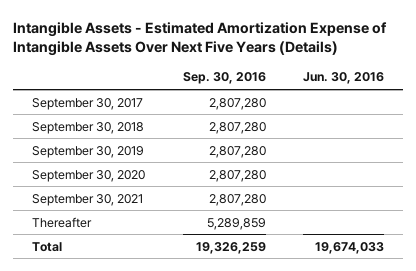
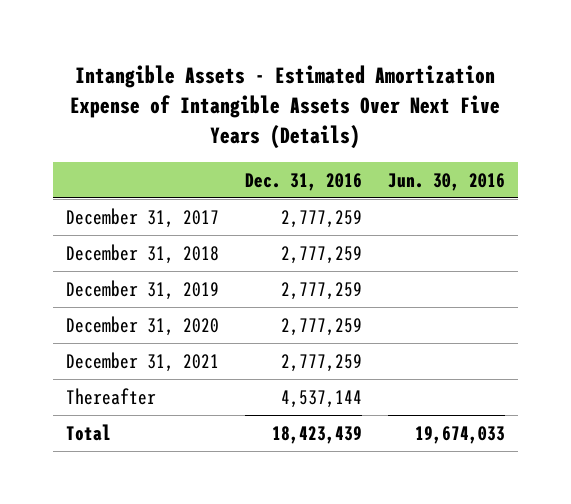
[182,72,266,85] Sep. 30, 2016 -> none
none -> [244,172,362,191] Dec. 31, 2016
[31,97,143,110] September 30, 2017 -> [65,207,219,228] December 31, 2017
[31,121,144,134] September 30, 2018 -> [65,243,219,264] December 31, 2018
[31,145,144,158] September 30, 2019 -> [65,279,219,300] December 31, 2019
[31,169,145,182] September 30, 2020 -> [65,315,219,336] December 31, 2020
[31,193,143,206] September 30, 2021 -> [65,351,219,372] December 31, 2021

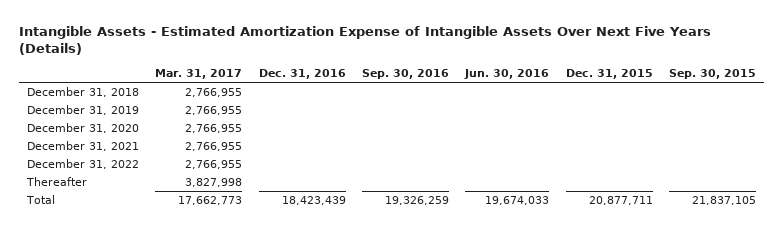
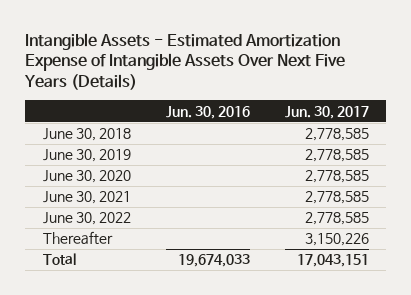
[155,69,243,80] Mar. 31, 2017 -> none
[258,69,346,80] Dec. 31, 2016 -> none
[362,69,450,80] Sep. 30, 2016 -> none
[565,69,653,80] Dec. 31, 2015 -> none
[669,69,757,80] Sep. 30, 2015 -> none
none -> [284,105,369,119] Jun. 30, 2017
[27,86,140,97] December 31, 2018 -> [42,128,131,142] June 30, 2018
[27,104,140,115] December 31, 2019 -> [42,149,131,163] June 30, 2019
[27,122,140,133] December 31, 2020 -> [42,170,131,184] June 30, 2020
[27,140,140,151] December 31, 2021 -> [42,191,131,205] June 30, 2021
[27,158,140,169] December 31, 2022 -> [42,212,131,226] June 30, 2022

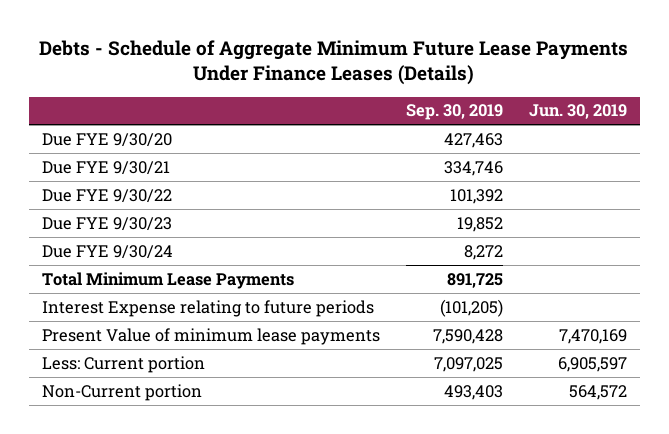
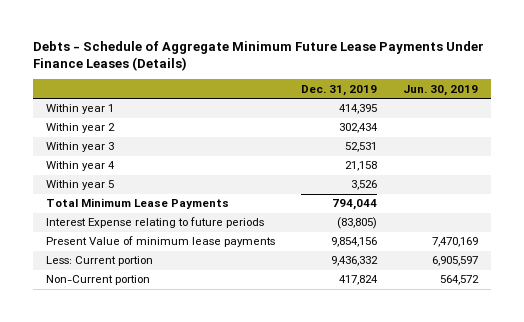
[405,104,503,121] Sep. 30, 2019 -> none
none -> [300,84,377,96] Dec. 31, 2019
[42,132,173,147] Due FYE 9/30/20 -> [46,104,115,115] Within year 1
[42,160,171,175] Due FYE 9/30/21 -> [46,123,116,134] Within year 2
[42,188,173,203] Due FYE 9/30/22 -> [46,142,115,153] Within year 3
[42,216,173,231] Due FYE 9/30/23 -> [46,161,116,172] Within year 4
[42,244,174,259] Due FYE 9/30/24 -> [46,180,115,191] Within year 5

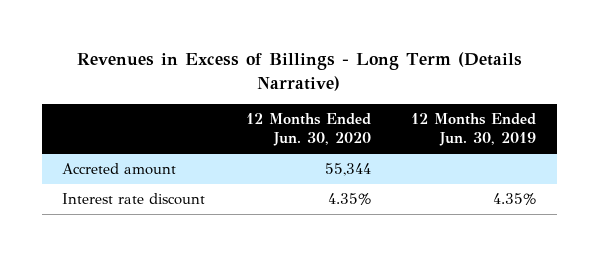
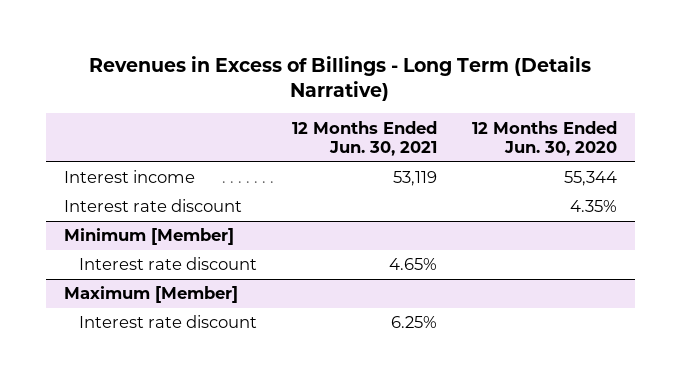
[411,113,537,147] 12 Months Ended Jun. 30, 2019 -> none
none -> [291,120,437,156] 12 Months Ended Jun. 30, 2021
[62,163,177,176] Accreted amount -> [63,170,195,184] Interest income
none -> [63,228,234,246] Minimum [Member]
none -> [78,257,257,271] Interest rate discount
none -> [63,286,238,304] Maximum [Member]
none -> [78,315,257,329] Interest rate discount

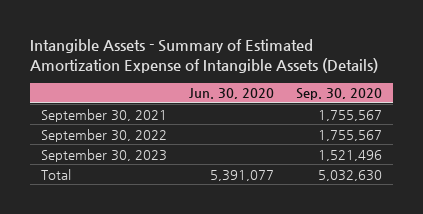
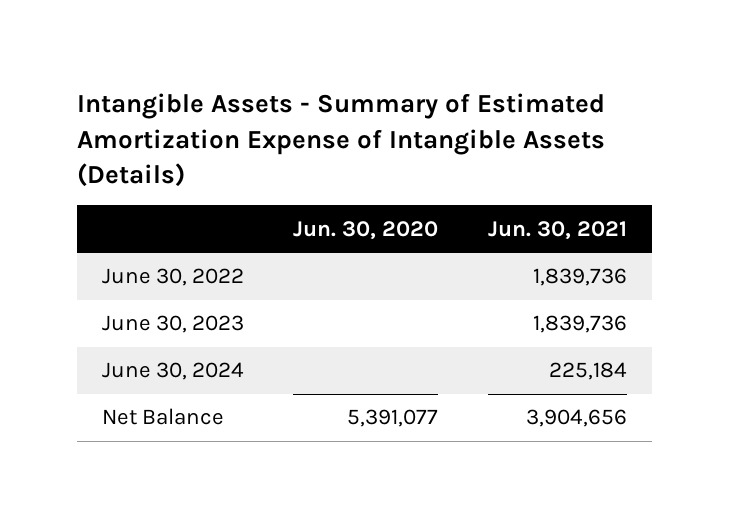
[296,88,383,101] Sep. 30, 2020 -> none
none -> [487,220,627,240] Jun. 30, 2021
[41,148,168,162] September 30, 2023 -> none
none -> [101,268,244,287] June 30, 2022
[41,108,168,122] September 30, 2021 -> [101,315,244,334] June 30, 2023
[41,128,168,142] September 30, 2022 -> [101,362,244,381] June 30, 2024
[41,168,72,180] Total -> [101,408,224,426] Net Balance

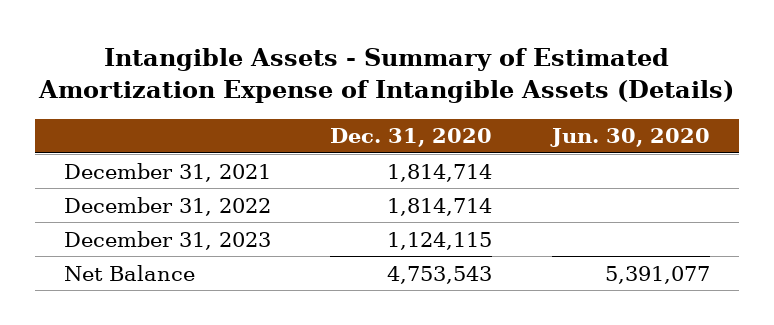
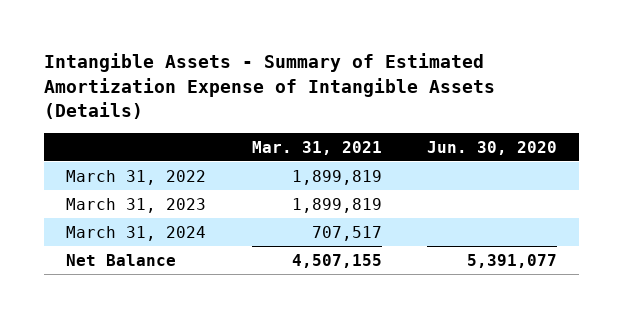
[330,128,493,148] Dec. 31, 2020 -> none
none -> [251,140,382,155] Mar. 31, 2021
[64,162,272,182] December 31, 2021 -> [66,169,207,185] March 31, 2022
[64,196,272,216] December 31, 2022 -> [66,197,207,213] March 31, 2023
[64,230,272,250] December 31, 2023 -> [66,225,207,241] March 31, 2024

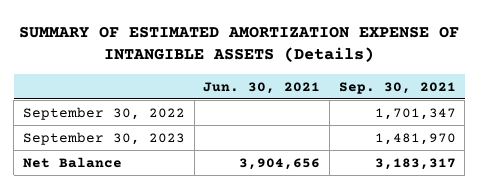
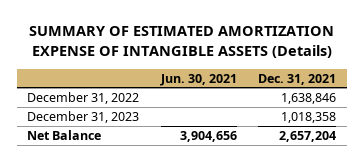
[338,81,456,94] Sep. 30, 2021 -> none
none -> [258,73,337,85] Dec. 31, 2021
[23,106,186,120] September 30, 2022 -> [27,91,140,104] December 31, 2022
[23,131,186,145] September 30, 2023 -> [27,110,140,123] December 31, 2023

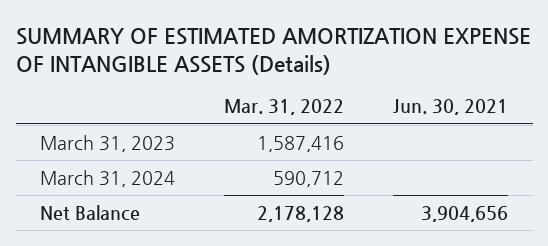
[258,73,337,85] Dec. 31, 2021 -> none
none -> [224,99,345,116] Mar. 31, 2022
[27,91,140,104] December 31, 2022 -> [40,134,176,152] March 31, 2023
[27,110,140,123] December 31, 2023 -> [40,169,176,187] March 31, 2024

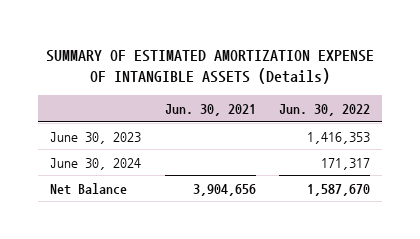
[224,99,345,116] Mar. 31, 2022 -> none
none -> [279,103,371,116] Jun. 30, 2022
[40,134,176,152] March 31, 2023 -> [49,131,141,144] June 30, 2023
[40,169,176,187] March 31, 2024 -> [49,157,141,170] June 30, 2024

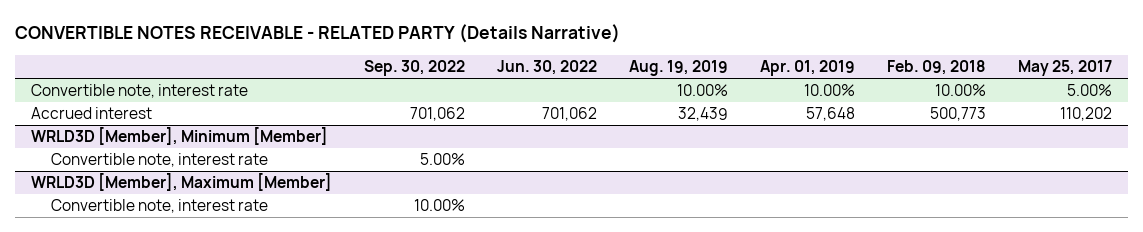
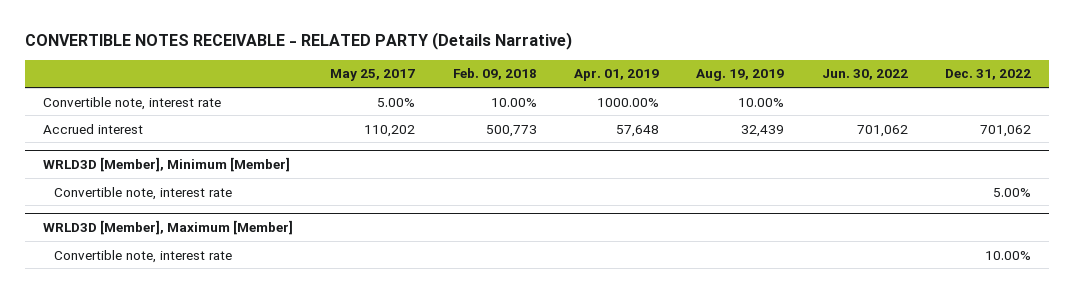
[364,59,466,76] Sep. 30, 2022 -> none
none -> [944,69,1031,81] Dec. 31, 2022
[803,84,855,97] 10.00% -> [596,97,659,107] 1000.00%

